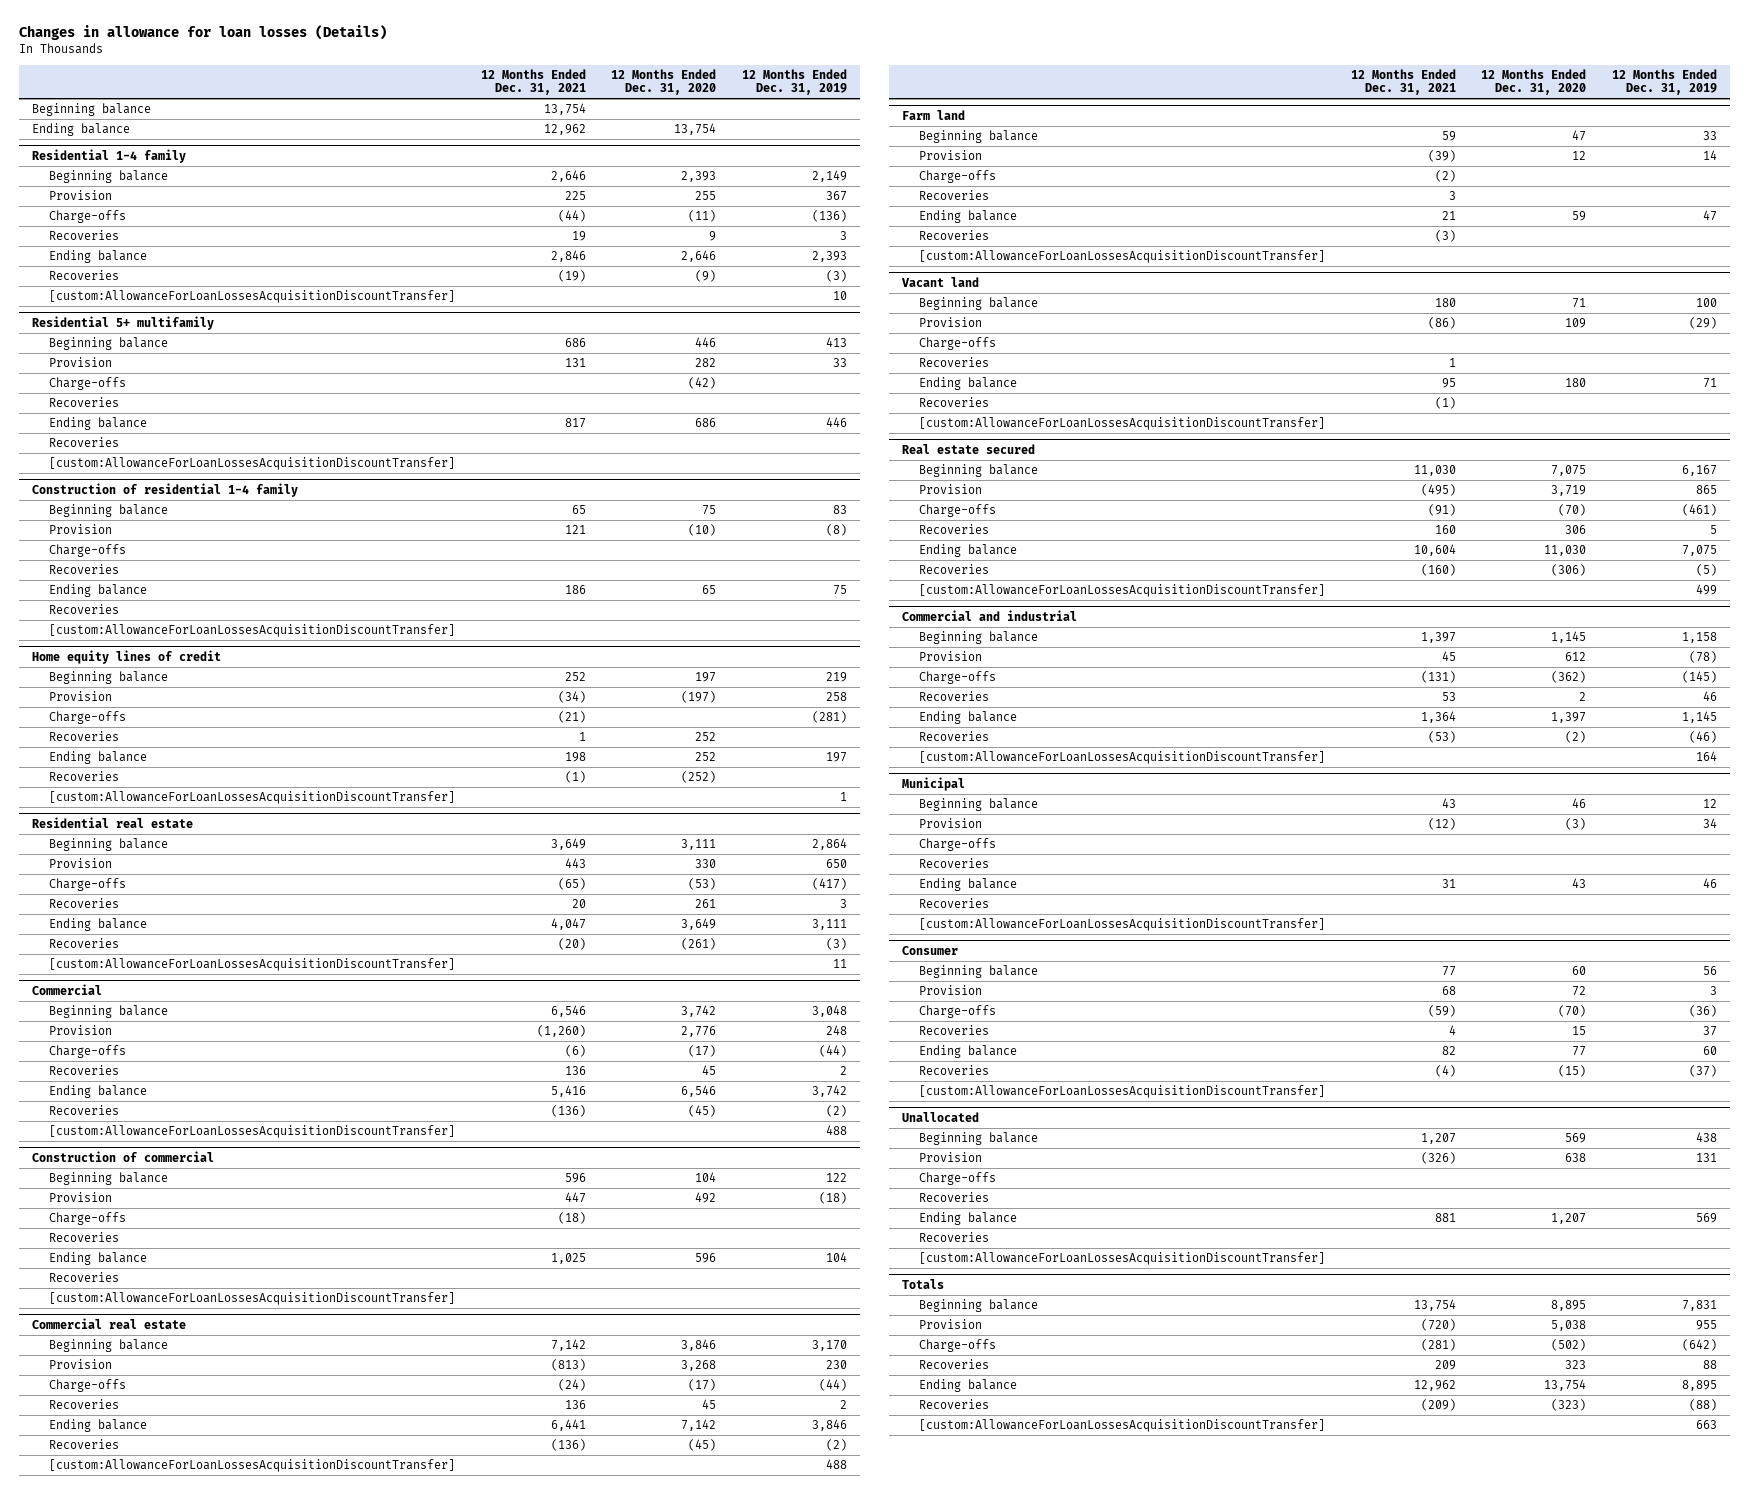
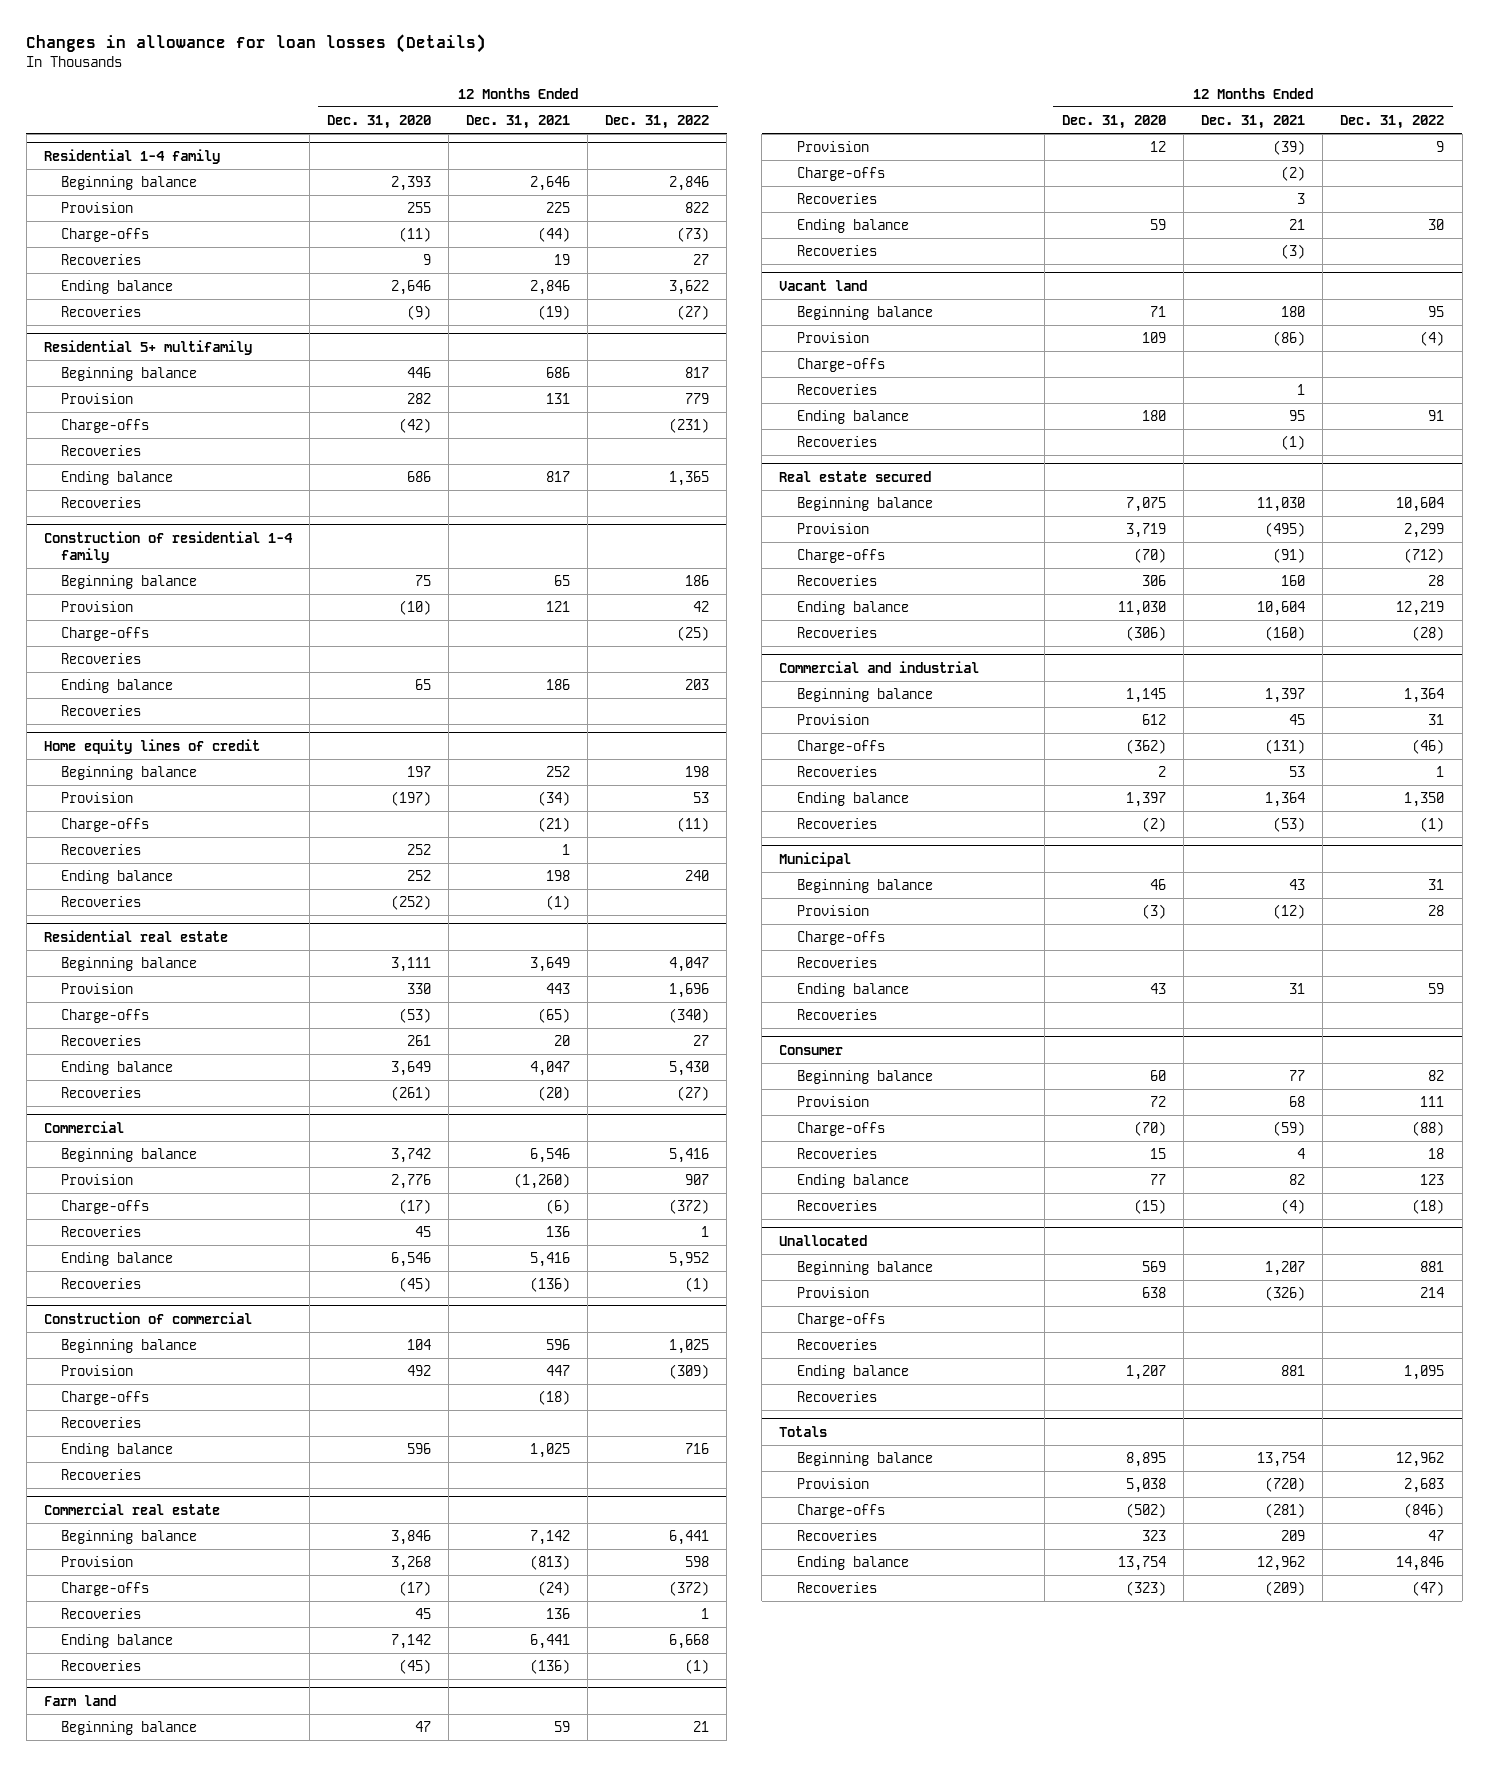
[741,68,847,96] 12 Months Ended Dec. 31, 2019 -> none
none -> [604,114,709,129] Dec. 31, 2022
[31,102,151,116] Beginning balance -> none
[31,122,130,136] Ending balance -> none
[48,289,455,303] [custom:AllowanceForLoanLossesAcquisitionDiscountTransfer] -> none
[48,456,455,470] [custom:AllowanceForLoanLossesAcquisitionDiscountTransfer] -> none
[48,623,455,637] [custom:AllowanceForLoanLossesAcquisitionDiscountTransfer] -> none
[48,790,455,804] [custom:AllowanceForLoanLossesAcquisitionDiscountTransfer] -> none
[48,957,455,971] [custom:AllowanceForLoanLossesAcquisitionDiscountTransfer] -> none
[48,1124,455,1138] [custom:AllowanceForLoanLossesAcquisitionDiscountTransfer] -> none
[48,1291,455,1305] [custom:AllowanceForLoanLossesAcquisitionDiscountTransfer] -> none
[48,1458,455,1472] [custom:AllowanceForLoanLossesAcquisitionDiscountTransfer] -> none
[918,249,1325,263] [custom:AllowanceForLoanLossesAcquisitionDiscountTransfer] -> none
[918,416,1325,430] [custom:AllowanceForLoanLossesAcquisitionDiscountTransfer] -> none
[918,583,1325,597] [custom:AllowanceForLoanLossesAcquisitionDiscountTransfer] -> none
[918,750,1325,764] [custom:AllowanceForLoanLossesAcquisitionDiscountTransfer] -> none
[918,917,1325,931] [custom:AllowanceForLoanLossesAcquisitionDiscountTransfer] -> none
[918,1084,1325,1098] [custom:AllowanceForLoanLossesAcquisitionDiscountTransfer] -> none
[918,1251,1325,1265] [custom:AllowanceForLoanLossesAcquisitionDiscountTransfer] -> none
[918,1418,1325,1432] [custom:AllowanceForLoanLossesAcquisitionDiscountTransfer] -> none

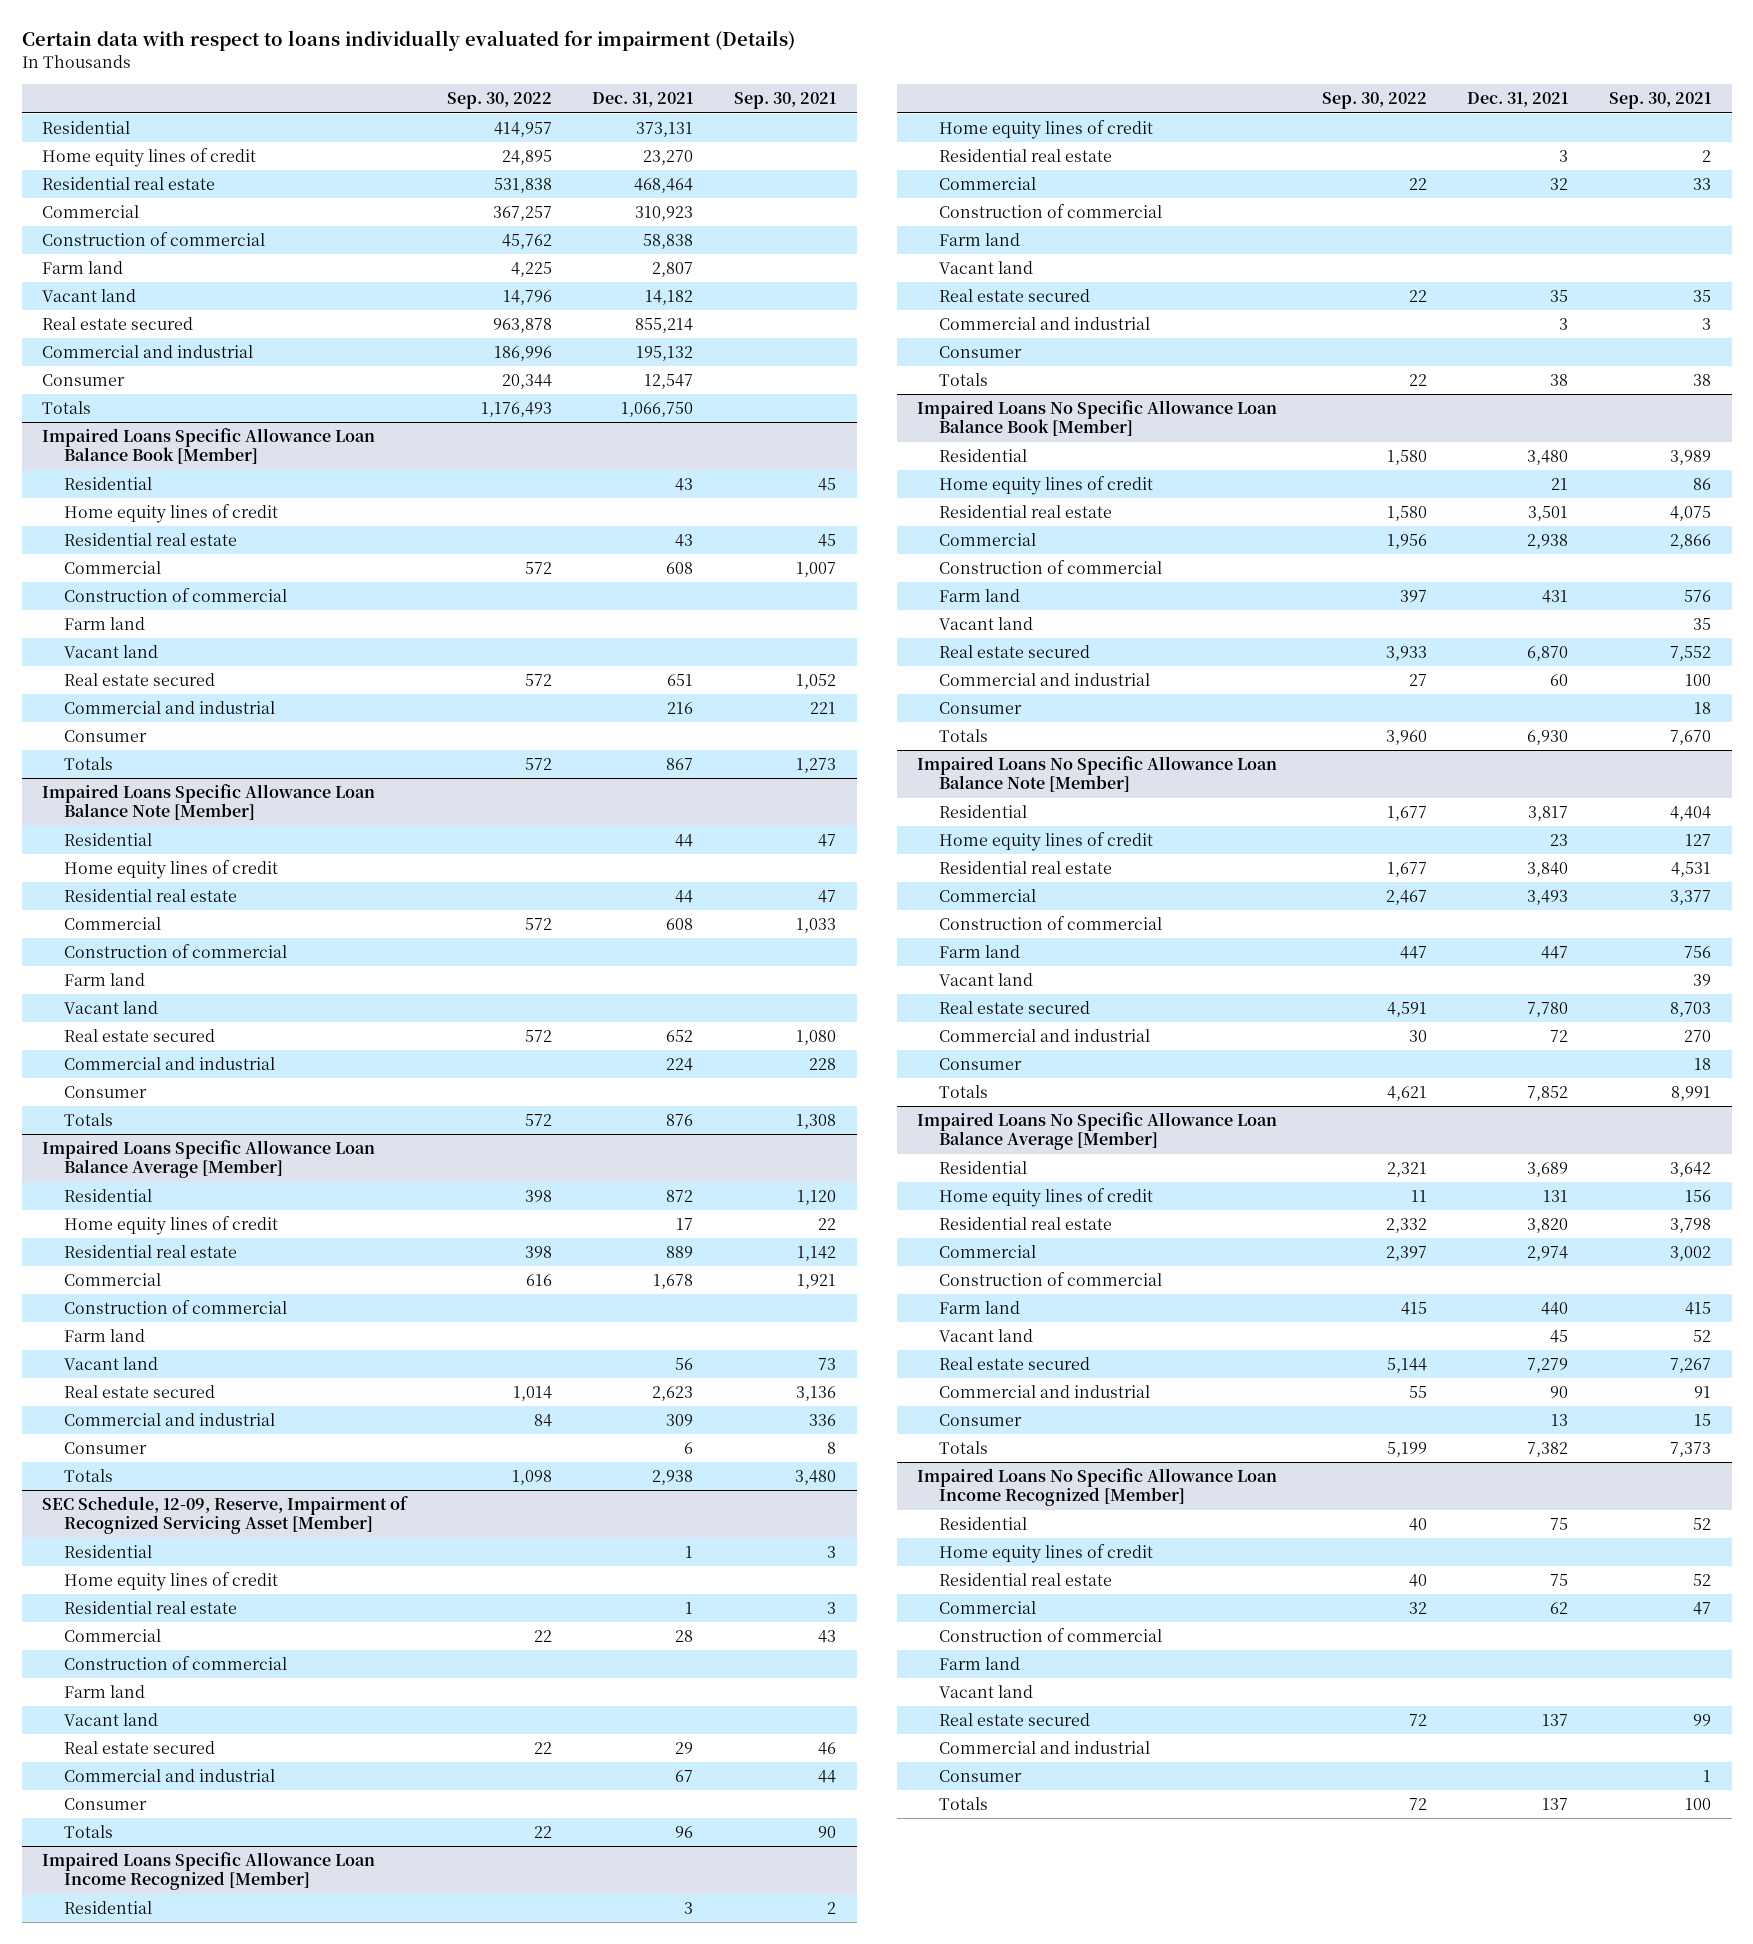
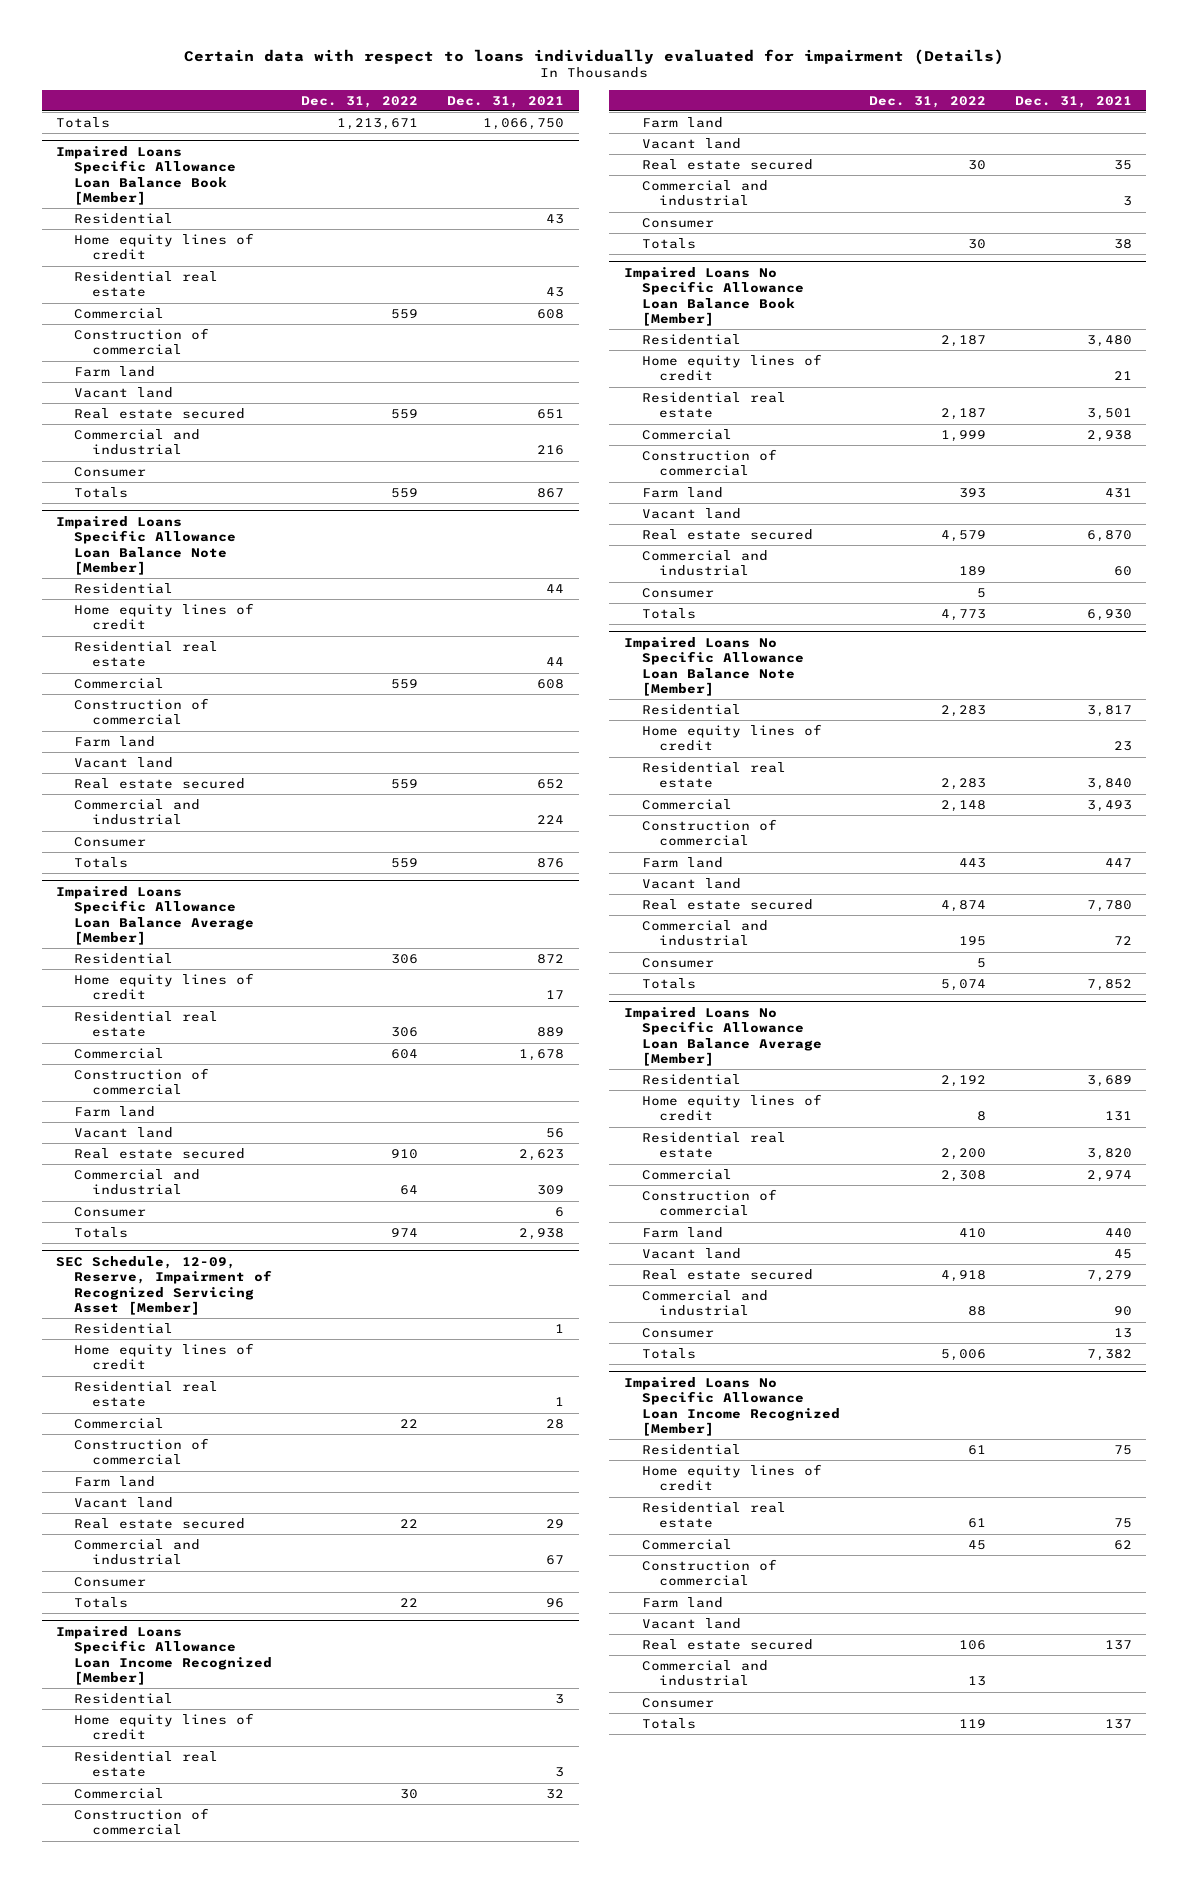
[446,92,552,110] Sep. 30, 2022 -> none
[734,92,837,110] Sep. 30, 2021 -> none
none -> [301,95,419,108] Dec. 31, 2022
[42,121,131,135] Residential -> none
[42,148,257,168] Home equity lines of credit -> none
[42,177,216,191] Residential real estate -> none
[42,205,140,219] Commercial -> none
[42,232,266,247] Construction of commercial -> none
[42,261,124,275] Farm land -> none
[42,289,137,303] Vacant land -> none
[42,317,194,331] Real estate secured -> none
[42,345,254,359] Commercial and industrial -> none
[42,374,126,387] Consumer -> none

